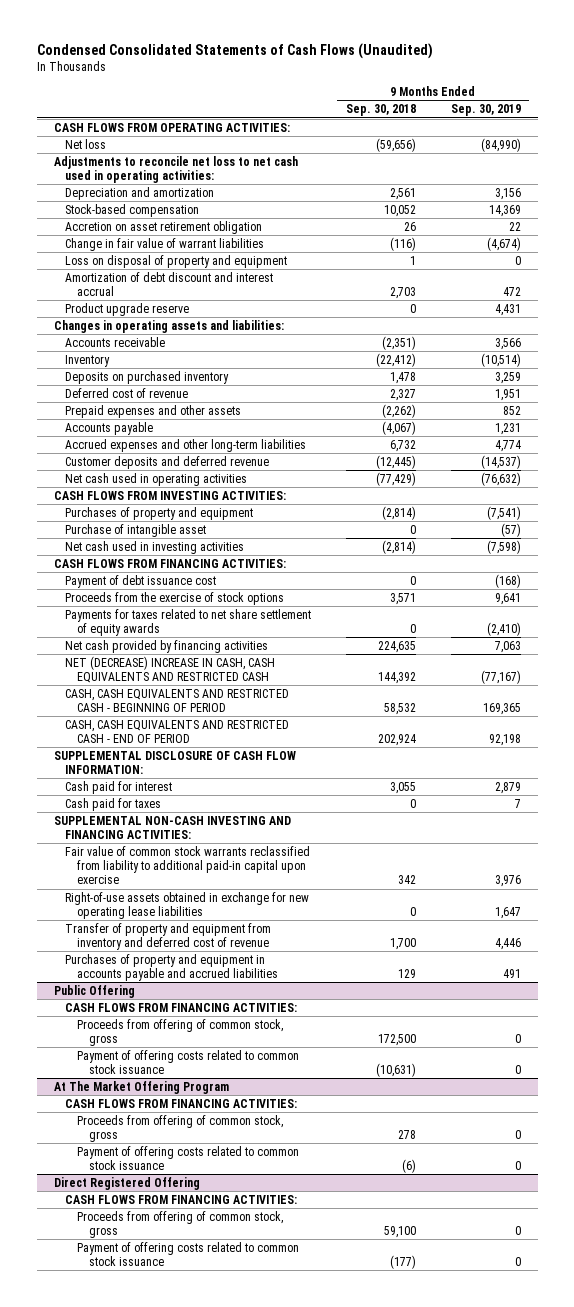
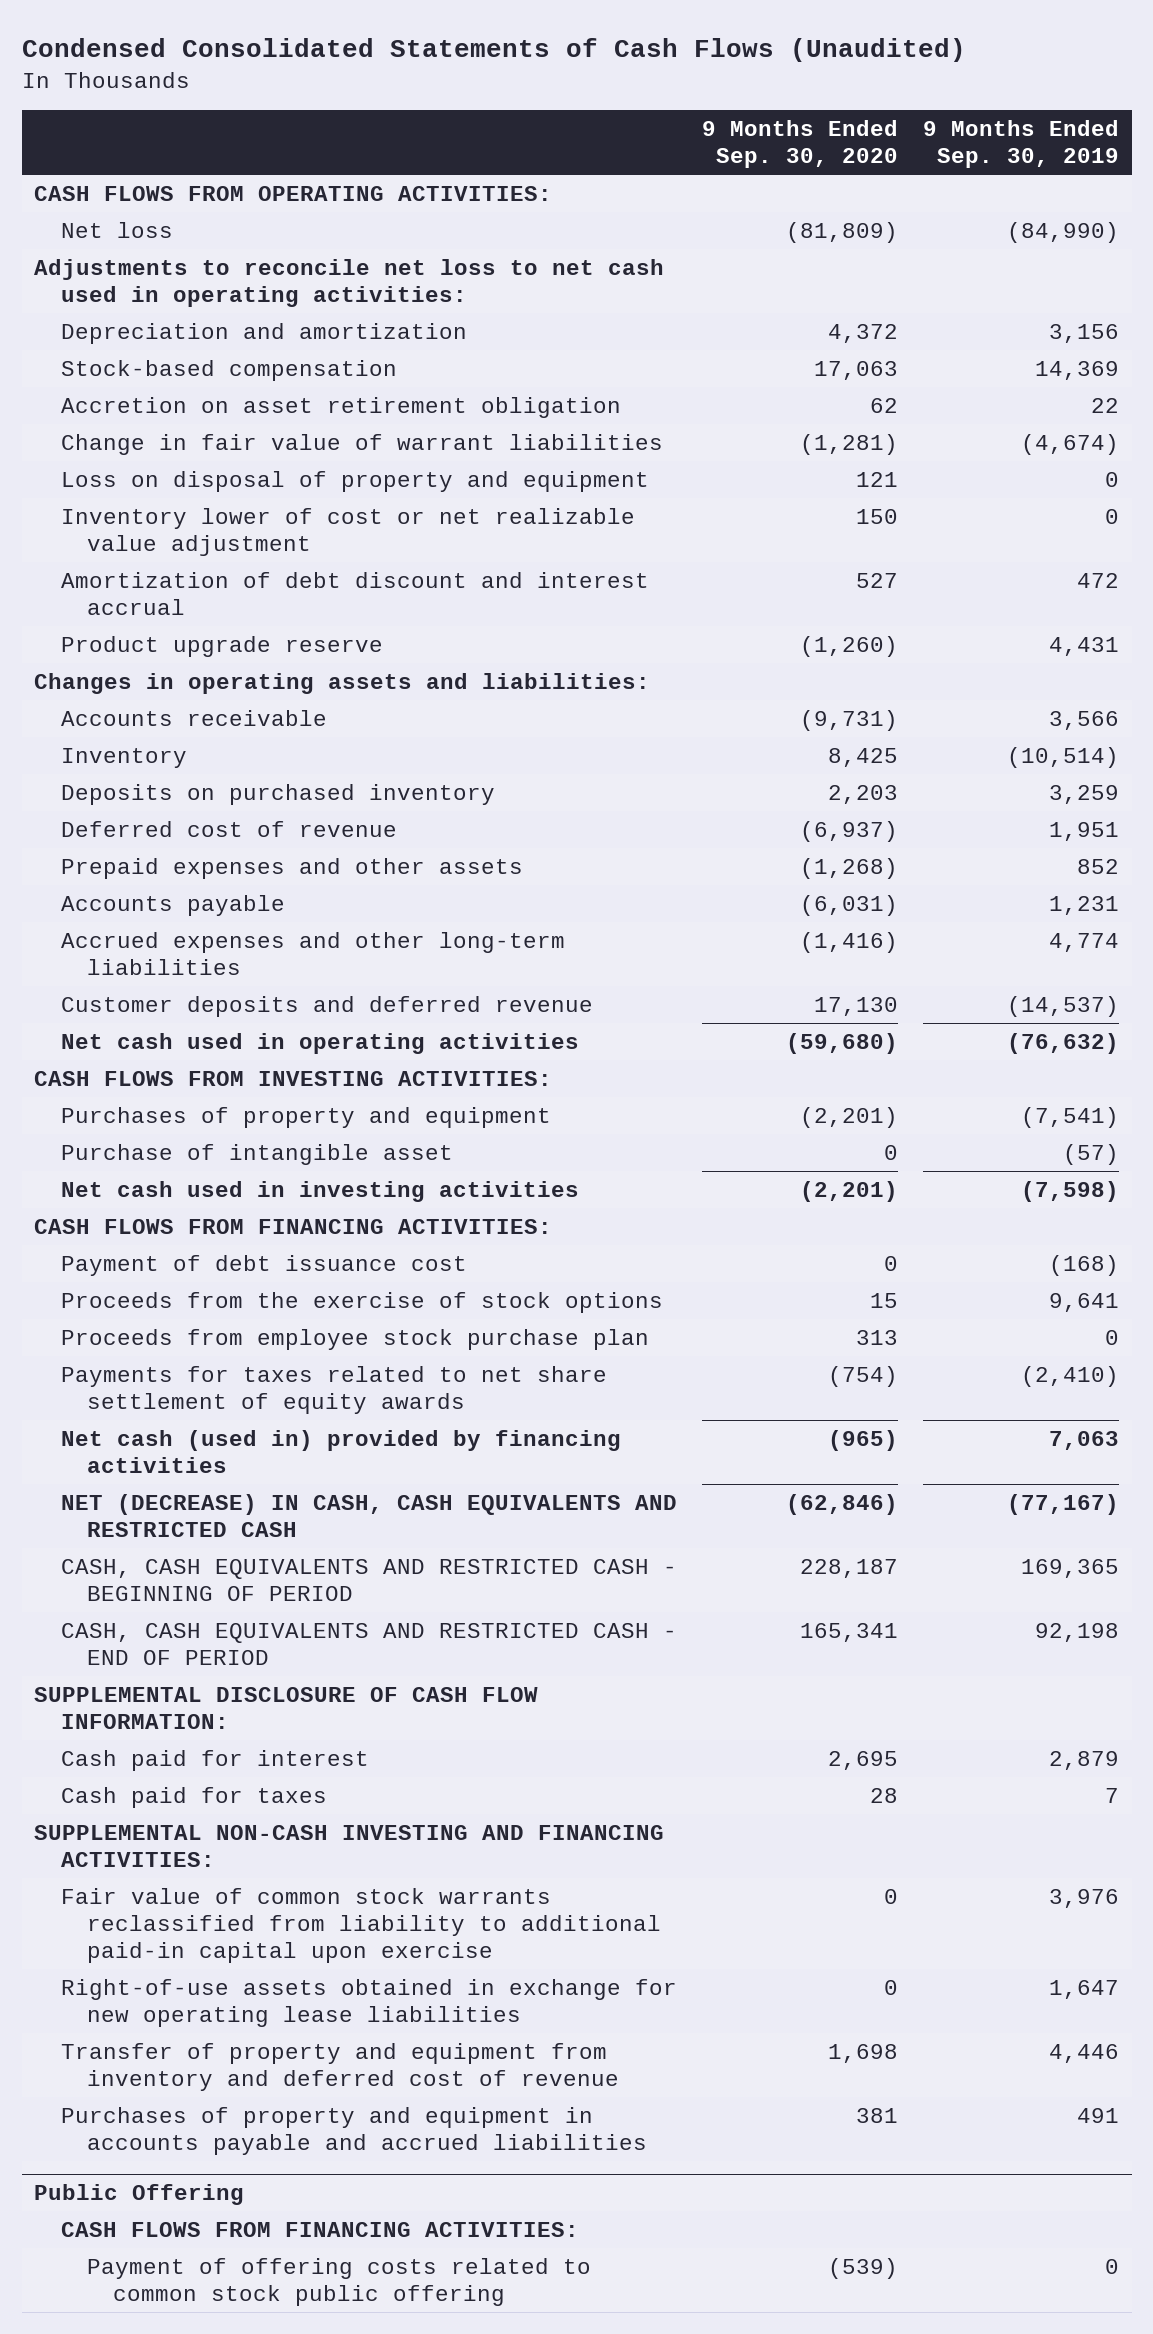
[346,104,417,117] Sep. 30, 2018 -> none
none -> [701,120,898,169] 9 Months Ended Sep. 30, 2020
none -> [60,507,635,557] Inventory lower of cost or net realizable value adjustment
none -> [60,1328,649,1350] Proceeds from employee stock purchase plan
[65,639,269,653] Net cash provided by financing activities -> [60,1429,621,1474] Net cash (used in) provided by financing activities
[65,655,276,683] NET (DECREASE) INCREASE IN CASH, CASH EQUIVALENTS AND RESTRICTED CASH -> [60,1493,677,1538] NET (DECREASE) IN CASH, CASH EQUIVALENTS AND RESTRICTED CASH
[76,1018,283,1046] Proceeds from offering of common stock, gross -> none
[53,1080,229,1094] At The Market Offering Program -> none
[65,1098,298,1108] CASH FLOWS FROM FINANCING ACTIVITIES: -> none
[76,1114,283,1142] Proceeds from offering of common stock, gross -> none
[76,1145,299,1170] Payment of offering costs related to common stock issuance -> none
[53,1176,200,1190] Direct Registered Offering -> none
[65,1194,298,1204] CASH FLOWS FROM FINANCING ACTIVITIES: -> none
[76,1210,283,1238] Proceeds from offering of common stock, gross -> none
[76,1241,299,1266] Payment of offering costs related to common stock issuance -> none
[76,1049,299,1074] Payment of offering costs related to common stock issuance -> [86,2257,591,2307] Payment of offering costs related to common stock public offering

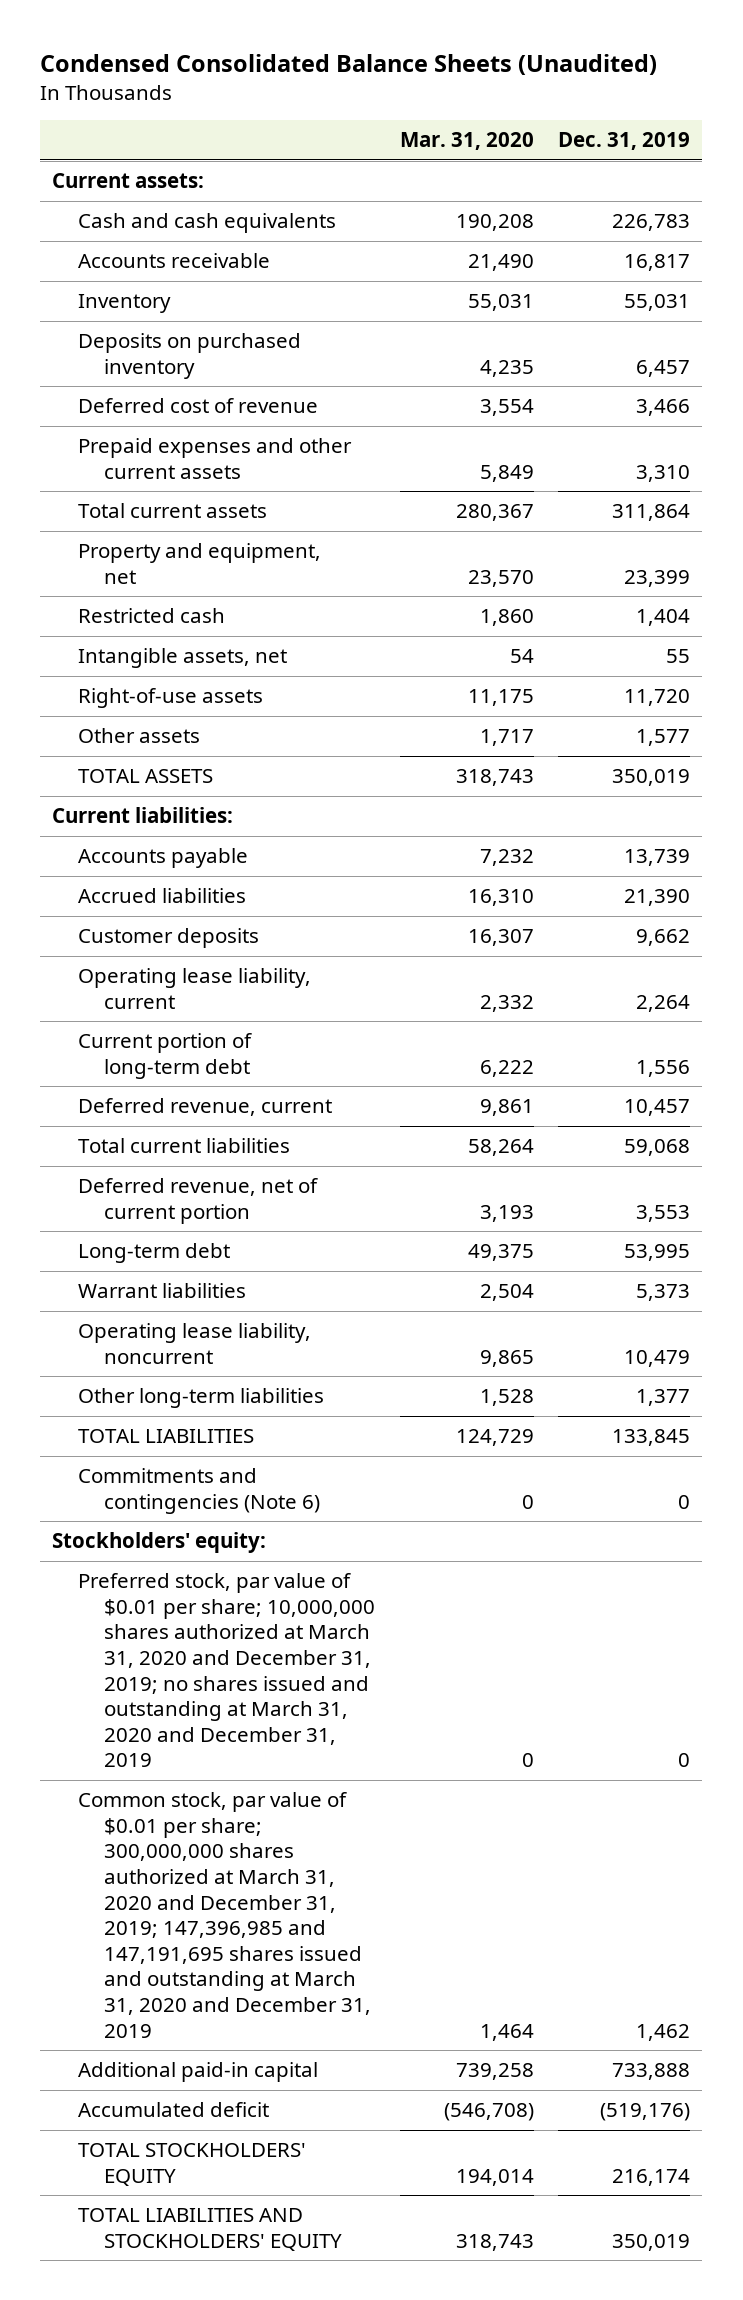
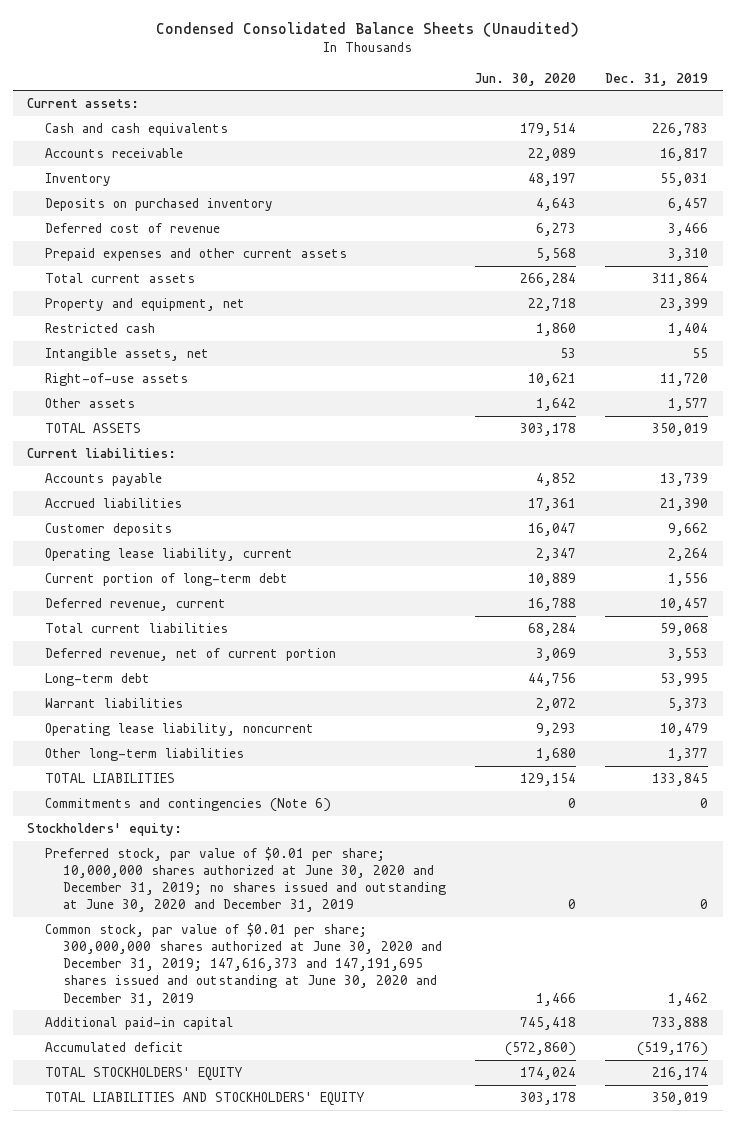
[399,132,534,151] Mar. 31, 2020 -> none
none -> [475,72,577,86] Jun. 30, 2020
[78,1573,375,1768] Preferred stock, par value of $0.01 per share; 10,000,000 shares authorized at March 31, 2020 and December 31, 2019; no shares issued and outstanding at March 31, 2020 and December 31, 2019 -> [45,847,447,913] Preferred stock, par value of $0.01 per share; 10,000,000 shares authorized at June 30, 2020 and December 31, 2019; no shares issued and outstanding at June 30, 2020 and December 31, 2019
[78,1792,371,2038] Common stock, par value of $0.01 per share; 300,000,000 shares authorized at March 31, 2020 and December 31, 2019; 147,396,985 and 147,191,695 shares issued and outstanding at March 31, 2020 and December 31, 2019 -> [45,923,443,1006] Common stock, par value of $0.01 per share; 300,000,000 shares authorized at June 30, 2020 and December 31, 2019; 147,616,373 and 147,191,695 shares issued and outstanding at June 30, 2020 and December 31, 2019

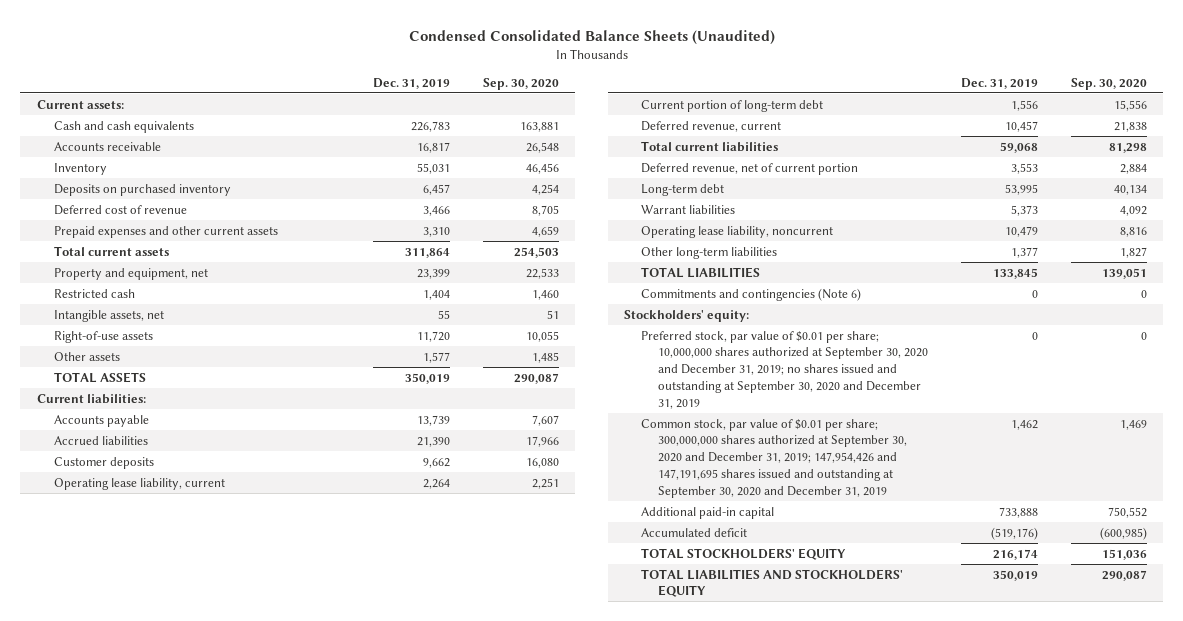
[475,72,577,86] Jun. 30, 2020 -> none
none -> [482,77,559,90] Sep. 30, 2020
[45,847,447,913] Preferred stock, par value of $0.01 per share; 10,000,000 shares authorized at June 30, 2020 and December 31, 2019; no shares issued and outstanding at June 30, 2020 and December 31, 2019 -> [641,330,929,410] Preferred stock, par value of $0.01 per share; 10,000,000 shares authorized at September 30, 2020 and December 31, 2019; no shares issued and outstanding at September 30, 2020 and December 31, 2019
[45,923,443,1006] Common stock, par value of $0.01 per share; 300,000,000 shares authorized at June 30, 2020 and December 31, 2019; 147,616,373 and 147,191,695 shares issued and outstanding at June 30, 2020 and December 31, 2019 -> [641,418,908,499] Common stock, par value of $0.01 per share; 300,000,000 shares authorized at September 30, 2020 and December 31, 2019; 147,954,426 and 147,191,695 shares issued and outstanding at September 30, 2020 and December 31, 2019

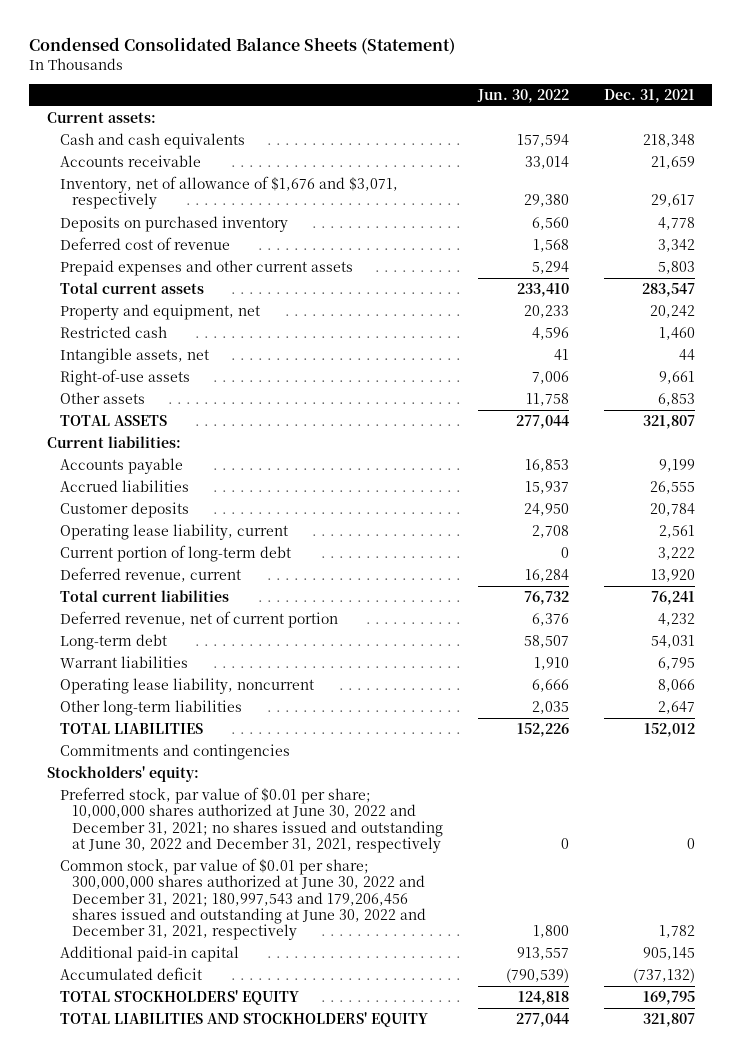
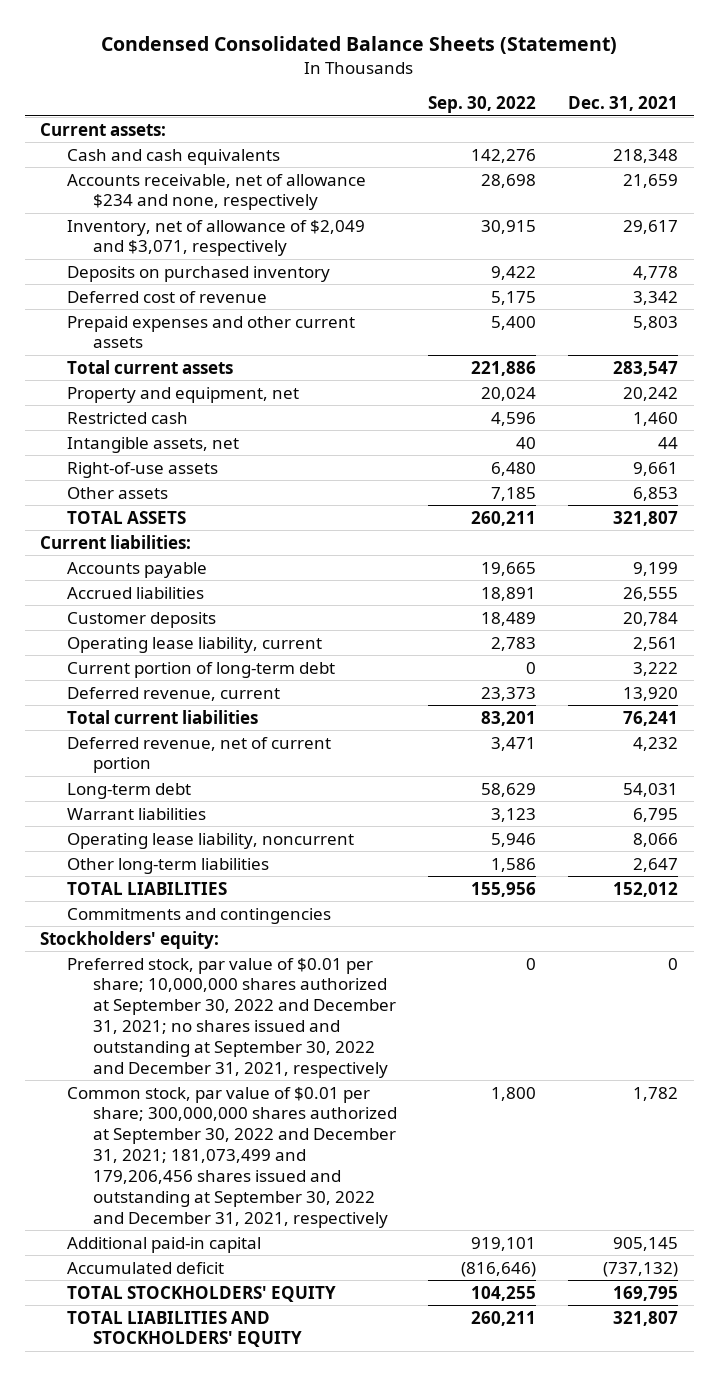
[477,88,570,103] Jun. 30, 2022 -> none
none -> [428,96,537,114] Sep. 30, 2022
[59,155,201,168] Accounts receivable -> [66,173,366,211] Accounts receivable, net of allowance $234 and none, respectively
[59,176,398,210] Inventory, net of allowance of $1,676 and $3,071, respectively -> [66,219,365,257] Inventory, net of allowance of $2,049 and $3,071, respectively
[59,787,444,854] Preferred stock, par value of $0.01 per share; 10,000,000 shares authorized at June 30, 2022 and December 31, 2021; no shares issued and outstanding at June 30, 2022 and December 31, 2021, respectively -> [66,957,396,1078] Preferred stock, par value of $0.01 per share; 10,000,000 shares authorized at September 30, 2022 and December 31, 2021; no shares issued and outstanding at September 30, 2022 and December 31, 2021, respectively
[59,858,427,941] Common stock, par value of $0.01 per share; 300,000,000 shares authorized at June 30, 2022 and December 31, 2021; 180,997,543 and 179,206,456 shares issued and outstanding at June 30, 2022 and December 31, 2021, respectively -> [66,1086,397,1228] Common stock, par value of $0.01 per share; 300,000,000 shares authorized at September 30, 2022 and December 31, 2021; 181,073,499 and 179,206,456 shares issued and outstanding at September 30, 2022 and December 31, 2021, respectively

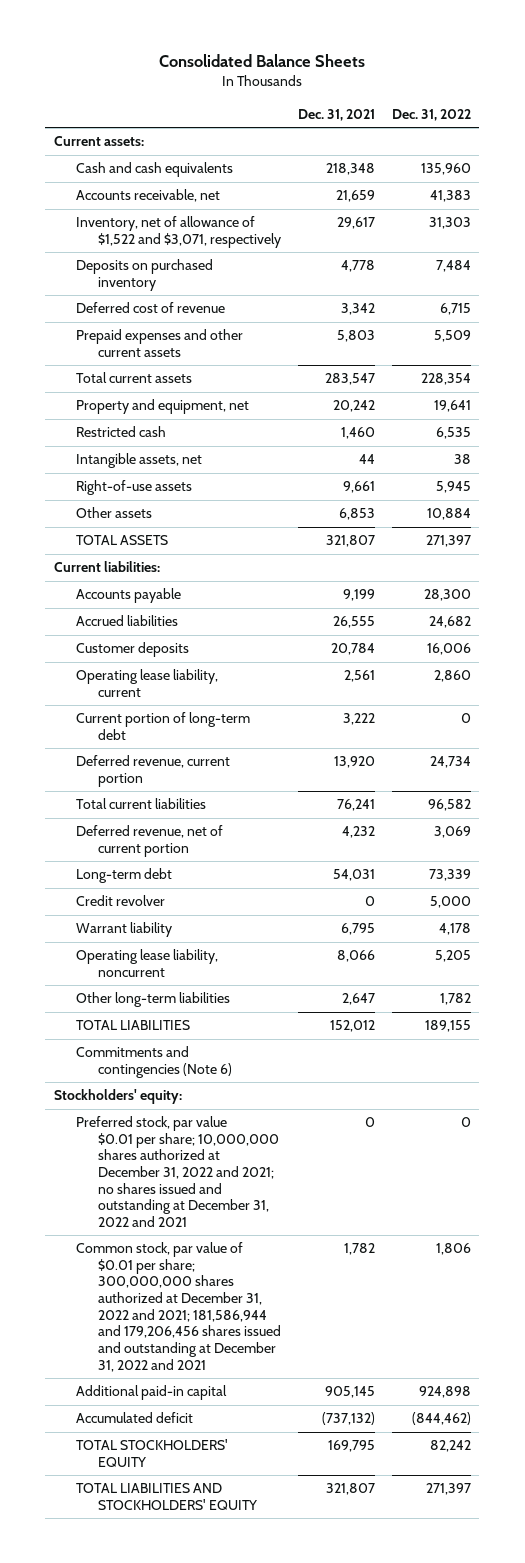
[101,35,618,54] Condensed Consolidated Balance Sheets (Statement) -> [159,54,366,68] Consolidated Balance Sheets
[428,96,537,114] Sep. 30, 2022 -> none
none -> [391,108,471,121] Dec. 31, 2022
[66,173,366,211] Accounts receivable, net of allowance $234 and none, respectively -> [75,189,220,203] Accounts receivable, net
[66,219,365,257] Inventory, net of allowance of $2,049 and $3,071, respectively -> [75,216,281,248] Inventory, net of allowance of $1,522 and $3,071, respectively
[66,686,280,701] Deferred revenue, current -> [75,755,230,787] Deferred revenue, current portion
none -> [75,895,165,907] Credit revolver
[66,807,206,820] Warrant liabilities -> [75,922,172,938] Warrant liability
[66,907,331,924] Commitments and contingencies -> [75,1046,232,1078] Commitments and contingencies (Note 6)
[66,957,396,1078] Preferred stock, par value of $0.01 per share; 10,000,000 shares authorized at September 30, 2022 and December 31, 2021; no shares issued and outstanding at September 30, 2022 and December 31, 2021, respectively -> [75,1116,279,1227] Preferred stock, par value $0.01 per share; 10,000,000 shares authorized at December 31, 2022 and 2021; no shares issued and outstanding at December 31, 2022 and 2021
[66,1086,397,1228] Common stock, par value of $0.01 per share; 300,000,000 shares authorized at September 30, 2022 and December 31, 2021; 181,073,499 and 179,206,456 shares issued and outstanding at September 30, 2022 and December 31, 2021, respectively -> [75,1242,281,1372] Common stock, par value of $0.01 per share; 300,000,000 shares authorized at December 31, 2022 and 2021; 181,586,944 and 179,206,456 shares issued and outstanding at December 31, 2022 and 2021

